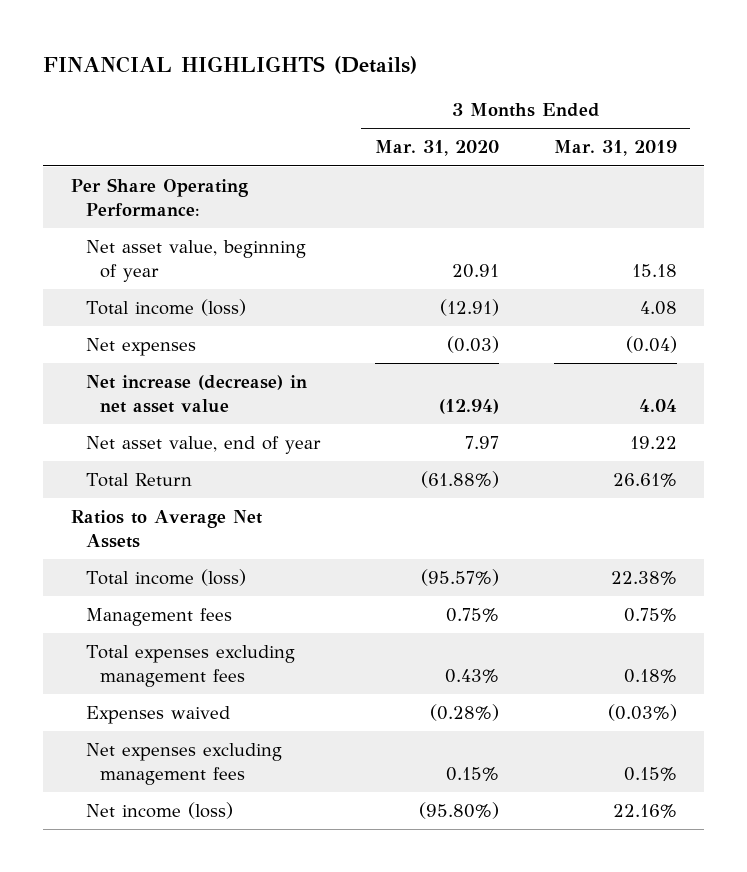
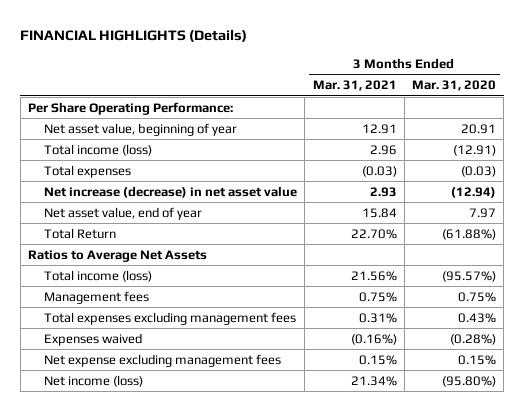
[553,140,677,157] Mar. 31, 2019 -> none
none -> [312,80,397,92] Mar. 31, 2021
[85,338,196,357] Net expenses -> [44,164,132,178] Total expenses
[85,743,282,786] Net expenses excluding management fees -> [44,353,282,367] Net expense excluding management fees

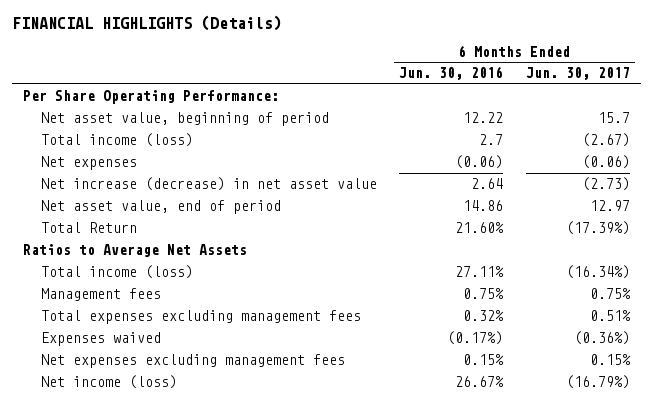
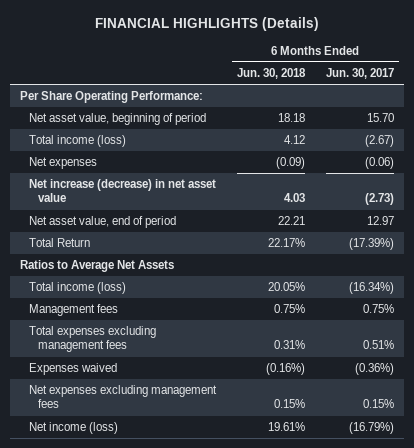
[399,66,504,81] Jun. 30, 2016 -> none
none -> [236,68,306,80] Jun. 30, 2018
[597,112,630,124] 15.7 -> [366,113,394,123] 15.70

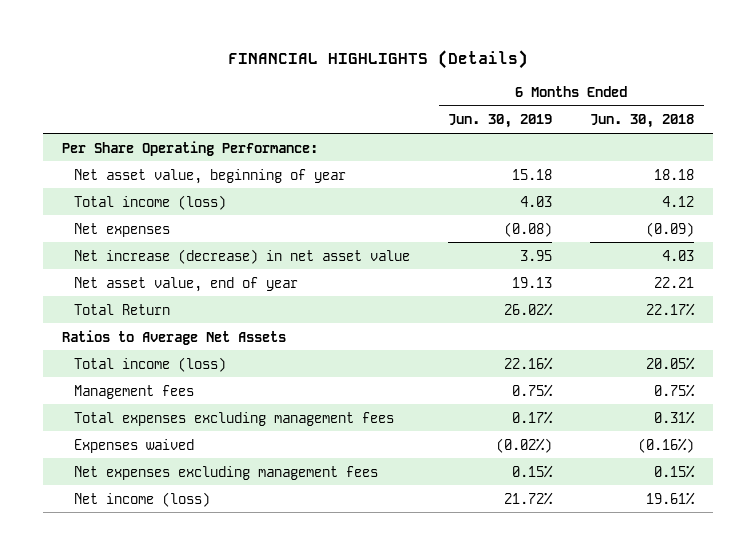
[325,68,394,80] Jun. 30, 2017 -> none
none -> [448,114,553,129] Jun. 30, 2019
[29,113,207,126] Net asset value, beginning of period -> [74,168,347,184] Net asset value, beginning of year
[29,216,177,229] Net asset value, end of period -> [74,276,299,292] Net asset value, end of year

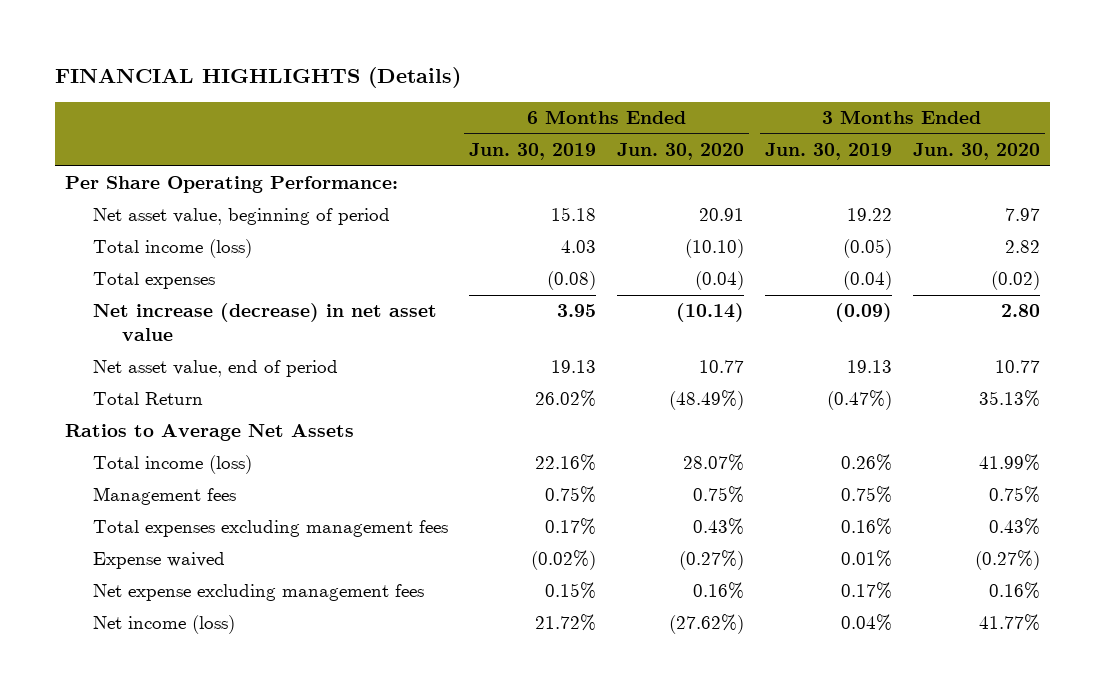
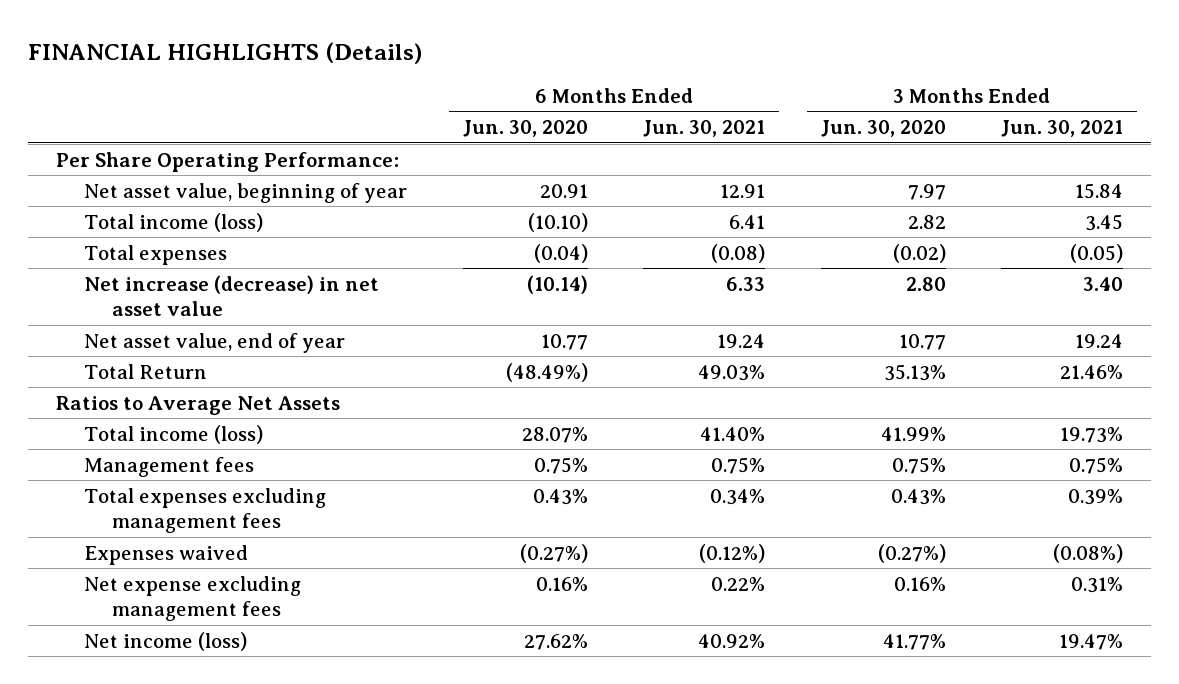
[469,142,597,160] Jun. 30, 2019 -> none
[765,142,893,160] Jun. 30, 2019 -> none
none -> [643,120,766,138] Jun. 30, 2021
none -> [1001,120,1124,138] Jun. 30, 2021
[93,208,391,226] Net asset value, beginning of period -> [83,182,407,203] Net asset value, beginning of year
[93,360,339,378] Net asset value, end of period -> [83,332,345,353] Net asset value, end of year
[93,552,226,570] Expense waived -> [83,544,248,565] Expenses waived
[669,614,745,635] (27.62%) -> [523,633,588,650] 27.62%

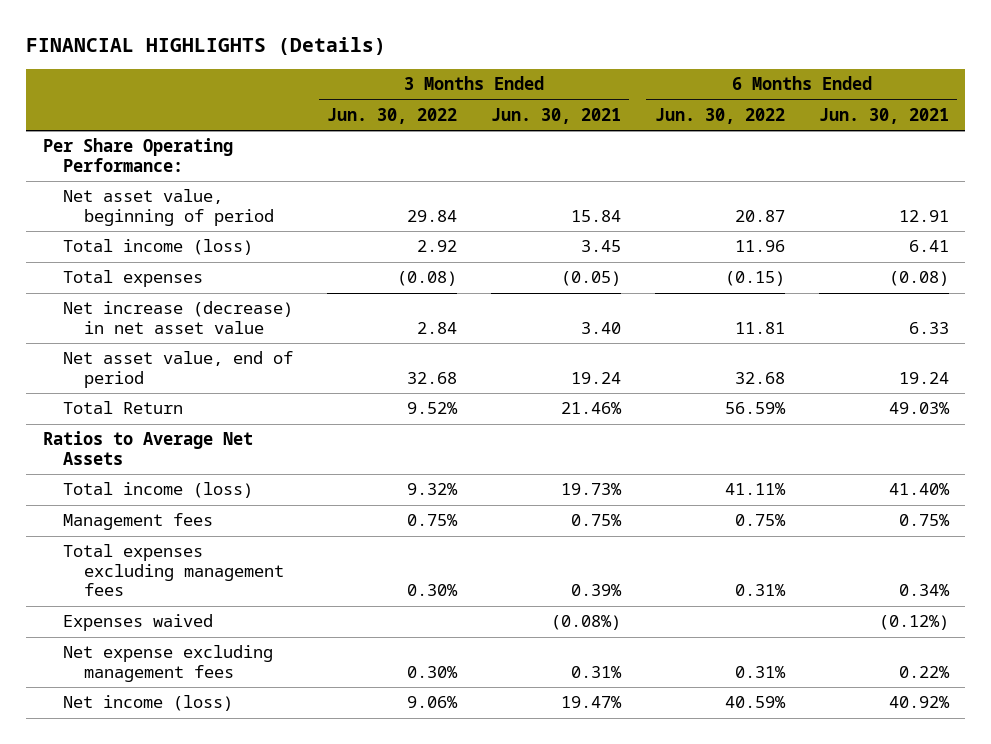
[462,120,588,138] Jun. 30, 2020 -> none
[820,120,946,138] Jun. 30, 2020 -> none
none -> [327,107,458,124] Jun. 30, 2022
none -> [654,107,785,124] Jun. 30, 2022
[83,182,407,203] Net asset value, beginning of year -> [63,189,275,226] Net asset value, beginning of period
[83,332,345,353] Net asset value, end of year -> [63,351,294,388] Net asset value, end of period

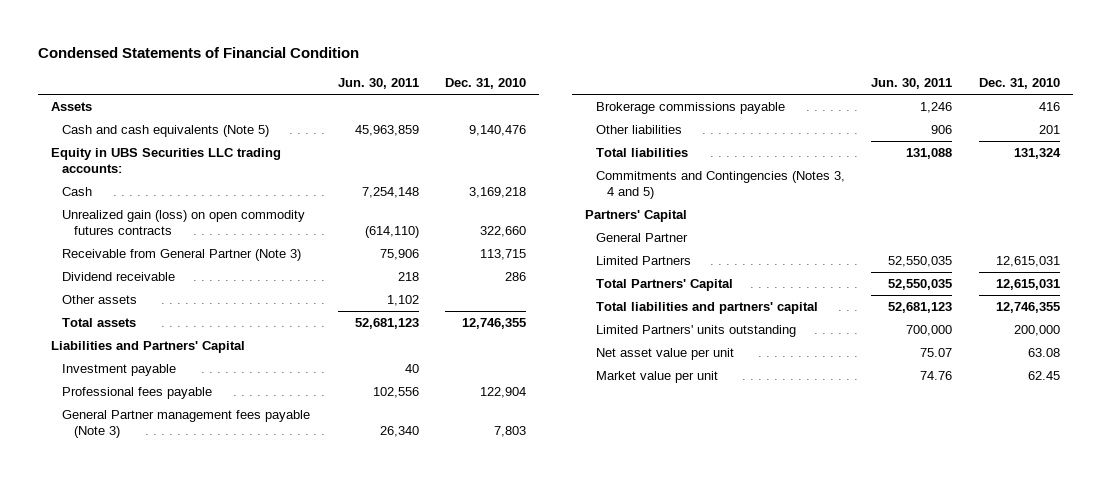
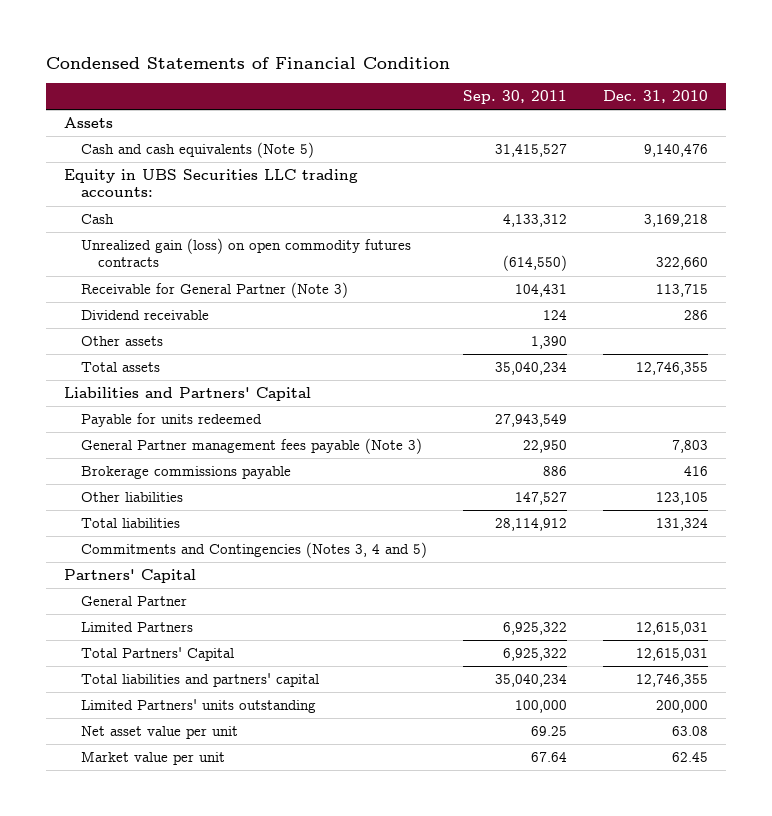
[337,78,419,90] Jun. 30, 2011 -> none
none -> [463,90,568,105] Sep. 30, 2011
[62,248,302,261] Receivable from General Partner (Note 3) -> [81,282,349,299] Receivable for General Partner (Note 3)
[62,386,213,399] Professional fees payable -> none
[62,363,177,376] Investment payable -> [81,413,263,428] Payable for units redeemed
[1038,124,1060,134] 201 -> [656,492,709,506] 123,105

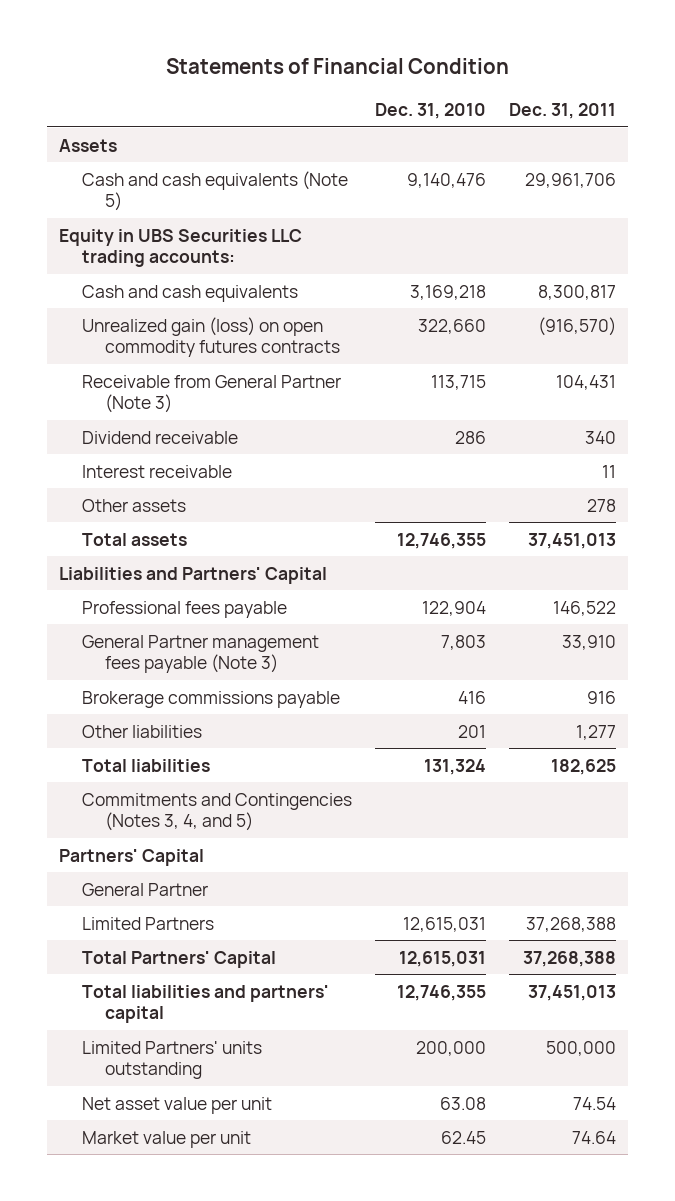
[46,56,451,69] Condensed Statements of Financial Condition -> [165,58,509,75] Statements of Financial Condition
[463,90,568,105] Sep. 30, 2011 -> none
none -> [509,102,617,119] Dec. 31, 2011
[81,214,115,225] Cash -> [81,284,298,302] Cash and cash equivalents
[81,282,349,299] Receivable for General Partner (Note 3) -> [81,374,341,414] Receivable from General Partner (Note 3)
none -> [81,464,232,478] Interest receivable
[81,413,263,428] Payable for units redeemed -> none
none -> [81,600,287,618] Professional fees payable
[656,492,709,506] 123,105 -> [458,724,487,738] 201
[81,542,428,559] Commitments and Contingencies (Notes 3, 4 and 5) -> [81,792,352,832] Commitments and Contingencies (Notes 3, 4, and 5)

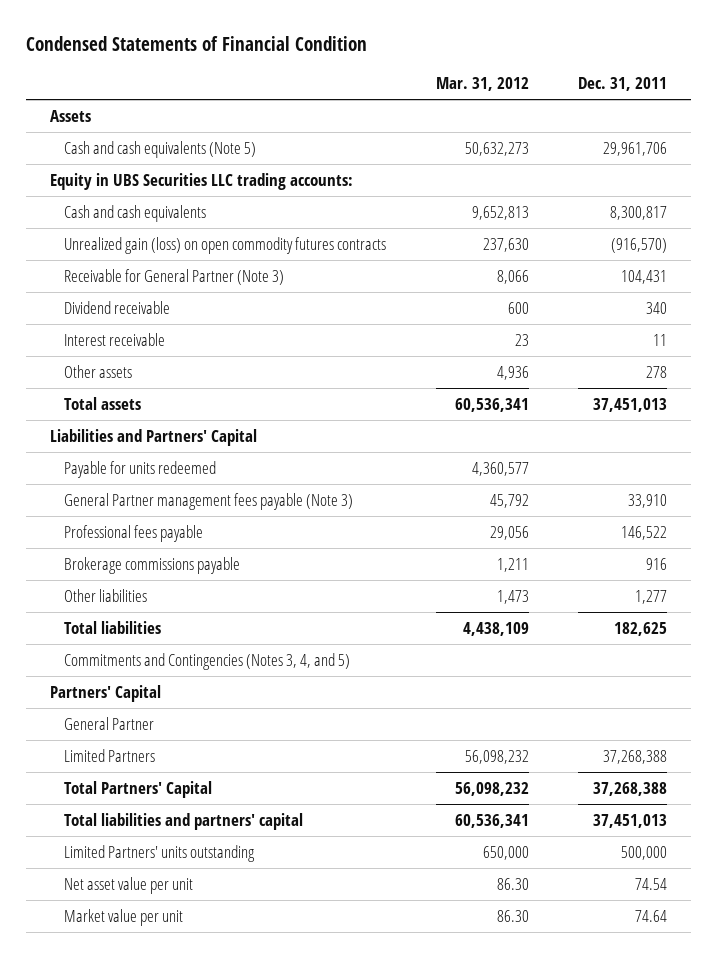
[165,58,509,75] Statements of Financial Condition -> [25,36,367,52] Condensed Statements of Financial Condition
[375,102,487,119] Dec. 31, 2010 -> none
none -> [435,77,529,92] Mar. 31, 2012
[81,374,341,414] Receivable from General Partner (Note 3) -> [64,268,285,285] Receivable for General Partner (Note 3)
none -> [64,460,217,478] Payable for units redeemed
[81,600,287,618] Professional fees payable -> [64,524,204,542] Professional fees payable

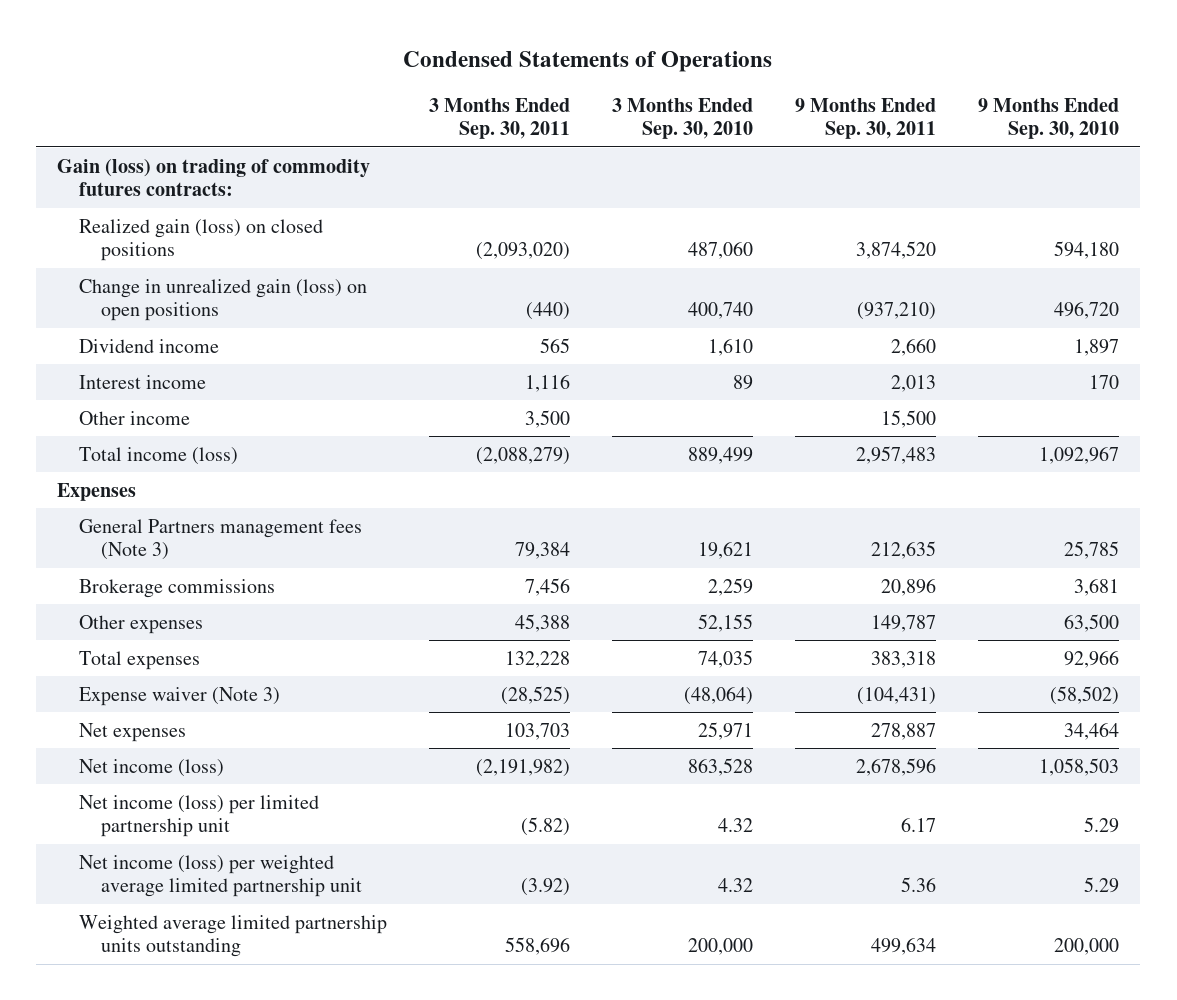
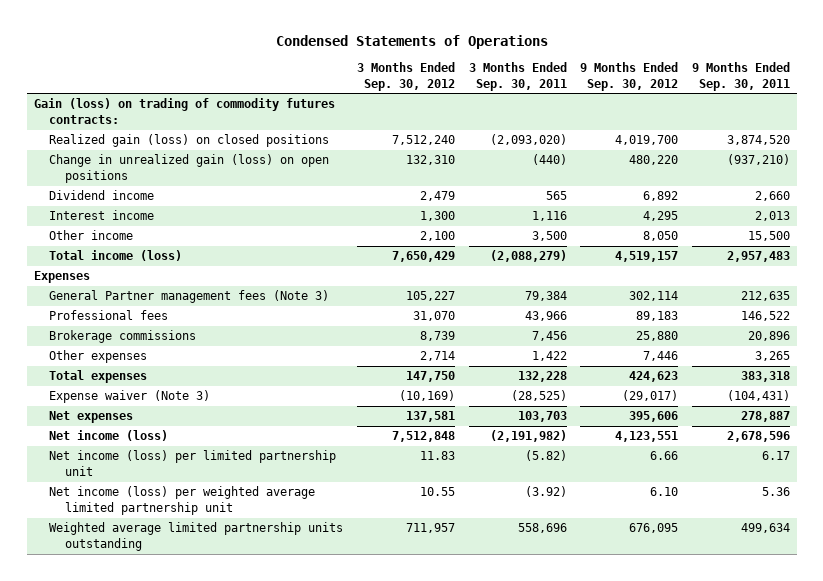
[612,98,754,140] 3 Months Ended Sep. 30, 2010 -> none
[978,98,1120,140] 9 Months Ended Sep. 30, 2010 -> none
none -> [356,62,455,92] 3 Months Ended Sep. 30, 2012
none -> [580,62,679,92] 9 Months Ended Sep. 30, 2012
[78,518,362,561] General Partners management fees (Note 3) -> [49,290,330,304] General Partner management fees (Note 3)
none -> [49,310,169,321] Professional fees
[515,613,571,632] 45,388 -> [531,351,567,362] 1,422
[871,614,937,632] 149,787 -> [754,351,790,362] 3,265

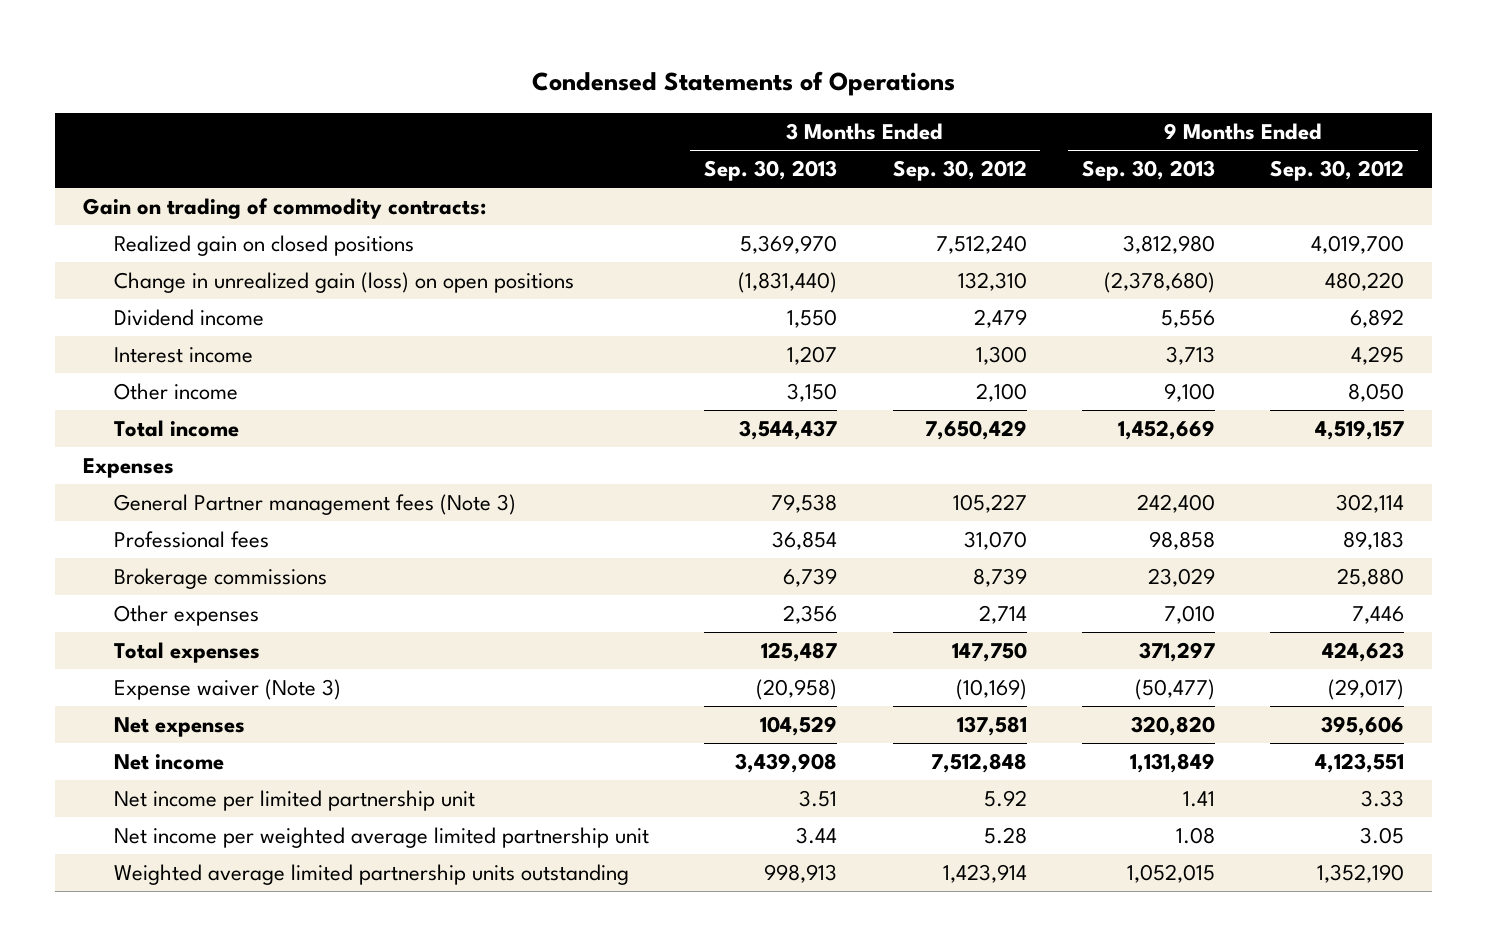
[468,62,567,92] 3 Months Ended Sep. 30, 2011 -> none
[691,62,790,92] 9 Months Ended Sep. 30, 2011 -> none
none -> [704,160,838,182] Sep. 30, 2013
none -> [1081,160,1215,182] Sep. 30, 2013
[33,98,335,125] Gain (loss) on trading of commodity futures contracts: -> [82,198,486,220] Gain on trading of commodity contracts:
[49,134,330,148] Realized gain (loss) on closed positions -> [113,235,414,257] Realized gain on closed positions
[49,250,183,262] Total income (loss) -> [113,420,239,438] Total income
[49,430,169,442] Net income (loss) -> [113,754,224,771] Net income
[49,450,337,477] Net income (loss) per limited partnership unit -> [113,790,475,812] Net income per limited partnership unit
[419,451,455,461] 11.83 -> [983,790,1027,808] 5.92
[650,451,679,461] 6.66 -> [1361,790,1405,808] 3.33
[49,486,316,516] Net income (loss) per weighted average limited partnership unit -> [113,827,649,849] Net income per weighted average limited partnership unit
[419,487,455,497] 10.55 -> [983,827,1027,845] 5.28
[650,487,679,497] 6.10 -> [1360,827,1405,845] 3.05
[405,523,455,534] 711,957 -> [942,864,1027,884] 1,423,914
[629,523,679,534] 676,095 -> [1317,864,1405,884] 1,352,190

